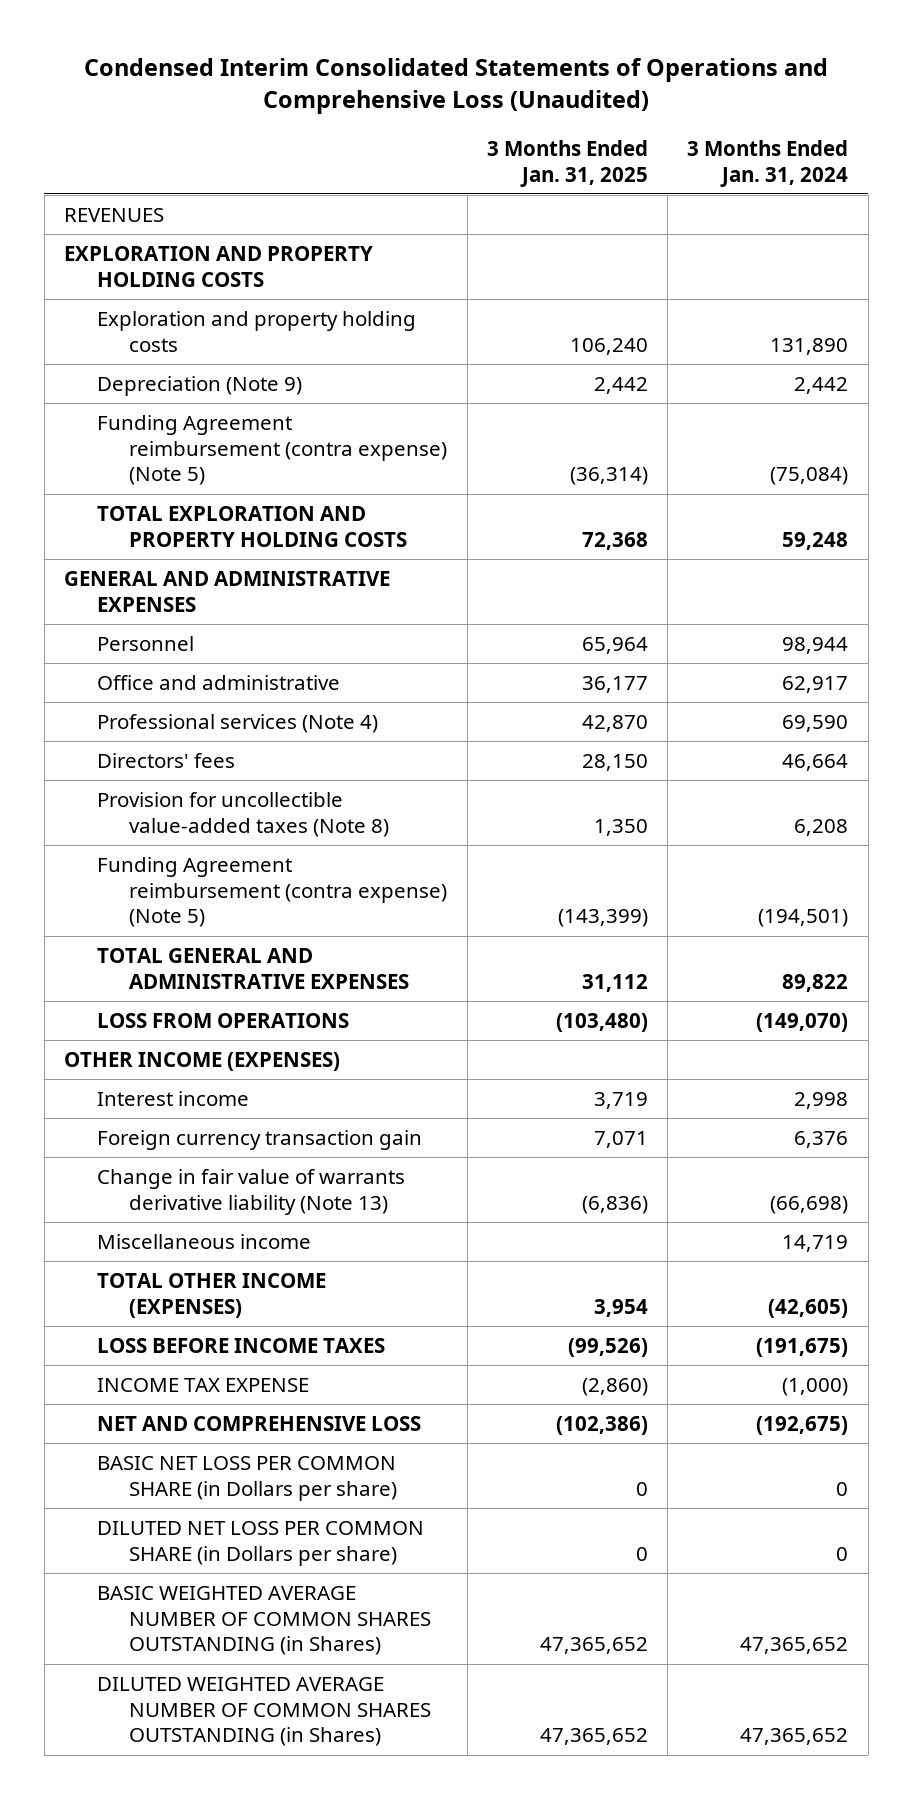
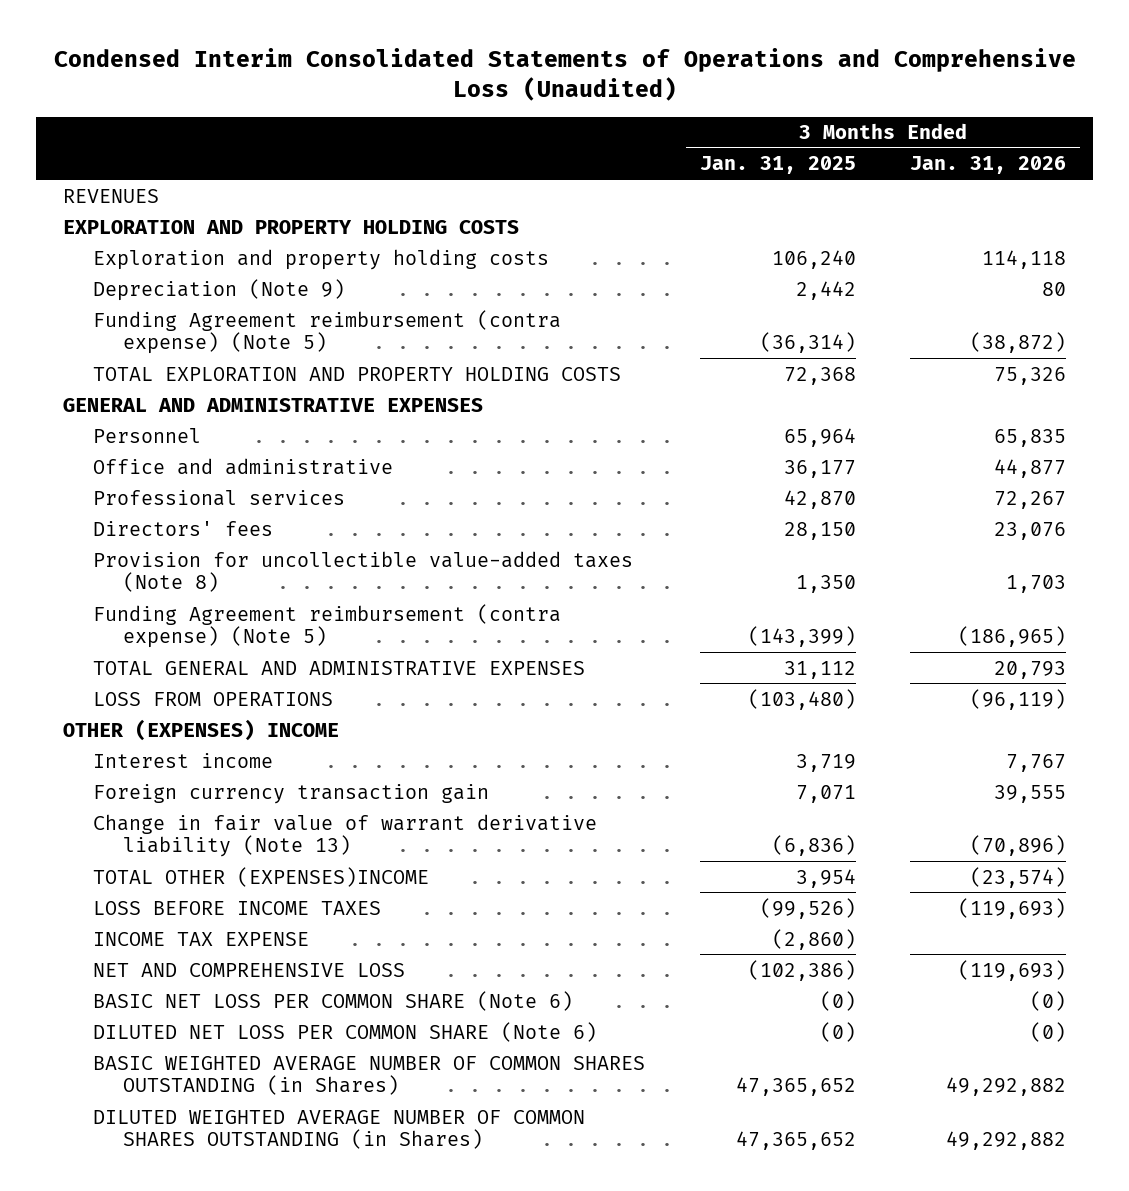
[687,140,849,187] 3 Months Ended Jan. 31, 2024 -> none
none -> [910,156,1067,175] Jan. 31, 2026
[96,713,378,733] Professional services (Note 4) -> [93,489,346,506] Professional services
[64,1051,341,1071] OTHER INCOME (EXPENSES) -> [63,718,340,741] OTHER (EXPENSES) INCOME
[96,1233,311,1249] Miscellaneous income -> none
[96,1168,405,1215] Change in fair value of warrants derivative liability (Note 13) -> [93,813,598,858] Change in fair value of warrant derivative liability (Note 13)
[96,1272,326,1318] TOTAL OTHER INCOME (EXPENSES) -> [93,866,430,887] TOTAL OTHER (EXPENSES)INCOME
[96,1455,398,1501] BASIC NET LOSS PER COMMON SHARE (in Dollars per share) -> [93,990,574,1011] BASIC NET LOSS PER COMMON SHARE (Note 6)
[635,1481,648,1496] 0 -> [819,990,856,1011] (0)
[96,1520,424,1566] DILUTED NET LOSS PER COMMON SHARE (in Dollars per share) -> [93,1021,598,1042] DILUTED NET LOSS PER COMMON SHARE (Note 6)
[635,1546,648,1561] 0 -> [819,1021,856,1042] (0)

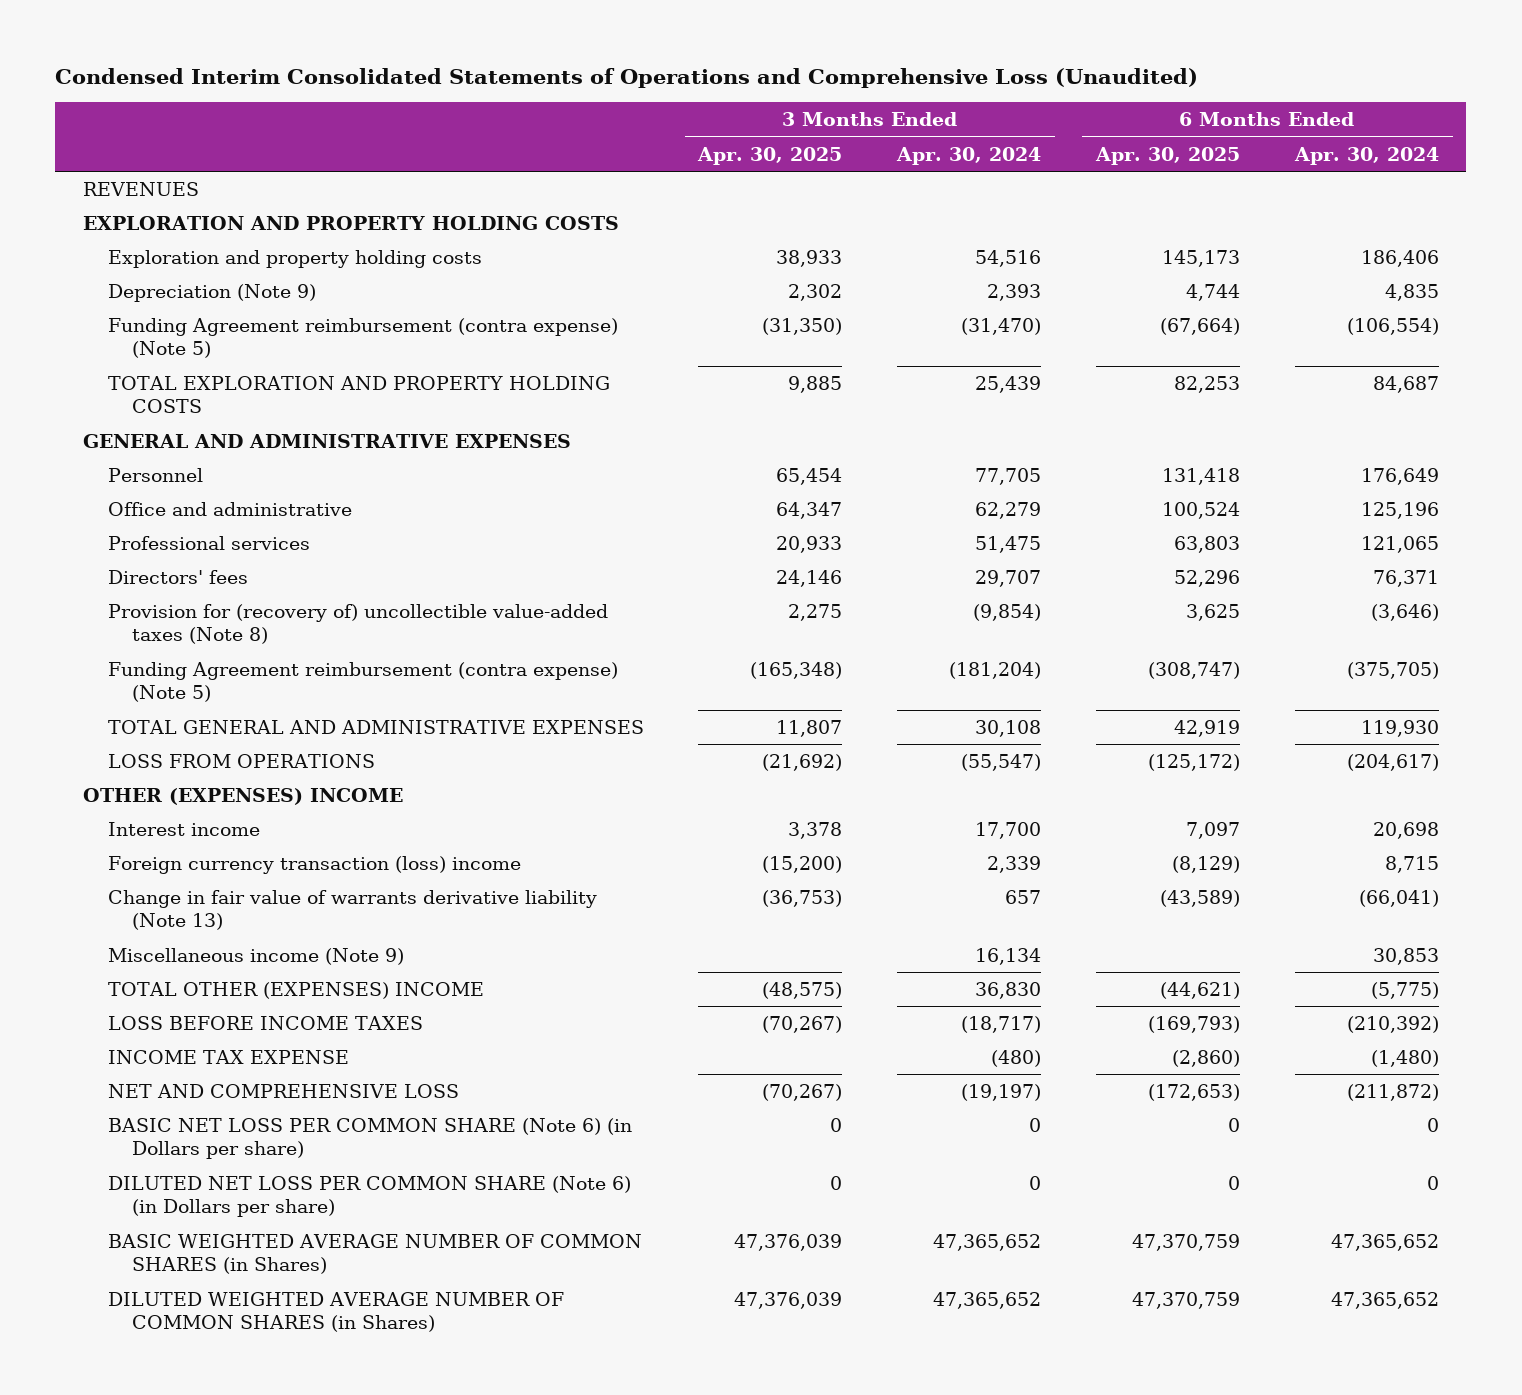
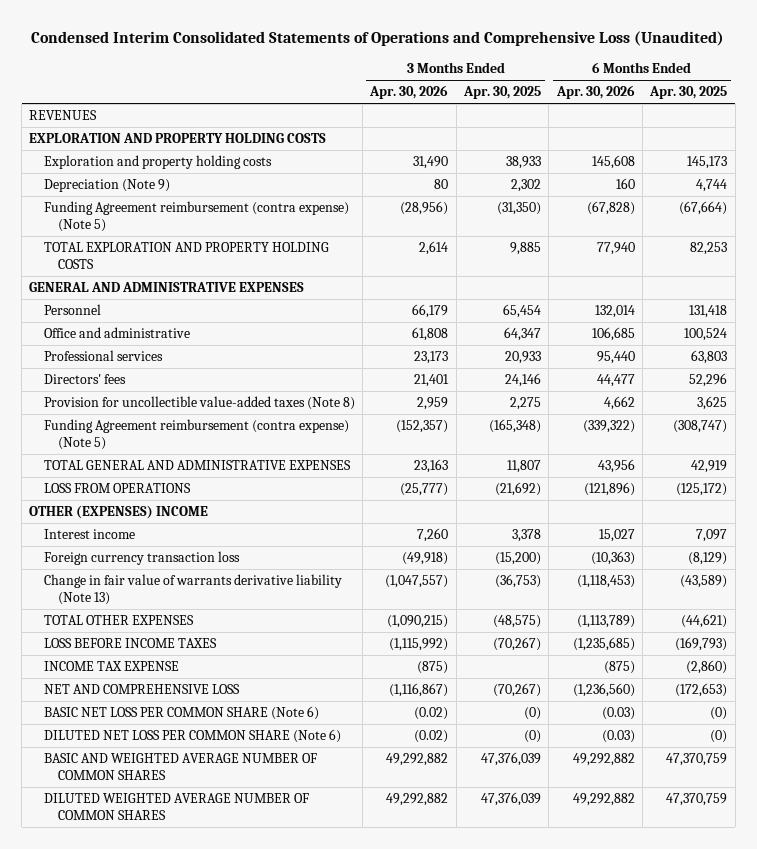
[896,146,1042,165] Apr. 30, 2024 -> none
[1293,146,1439,165] Apr. 30, 2024 -> none
none -> [369,85,449,100] Apr. 30, 2026
none -> [555,85,635,100] Apr. 30, 2026
[107,603,608,645] Provision for (recovery of) uncollectible value-added taxes (Note 8) -> [43,396,355,411] Provision for uncollectible value-added taxes (Note 8)
[107,855,521,874] Foreign currency transaction (loss) income -> [43,551,240,566] Foreign currency transaction loss
[107,947,404,965] Miscellaneous income (Note 9) -> none
[107,981,484,999] TOTAL OTHER (EXPENSES) INCOME -> [43,615,194,626] TOTAL OTHER EXPENSES
[107,1117,632,1160] BASIC NET LOSS PER COMMON SHARE (Note 6) (in Dollars per share) -> [43,706,319,721] BASIC NET LOSS PER COMMON SHARE (Note 6)
[830,1117,843,1132] 0 -> [523,707,541,721] (0)
[1227,1117,1240,1132] 0 -> [710,707,728,721] (0)
[107,1175,631,1218] DILUTED NET LOSS PER COMMON SHARE (Note 6) (in Dollars per share) -> [43,729,341,744] DILUTED NET LOSS PER COMMON SHARE (Note 6)
[830,1175,843,1190] 0 -> [523,730,541,744] (0)
[1227,1175,1240,1190] 0 -> [710,730,728,744] (0)
[107,1233,642,1275] BASIC WEIGHTED AVERAGE NUMBER OF COMMON SHARES (in Shares) -> [43,753,317,780] BASIC AND WEIGHTED AVERAGE NUMBER OF COMMON SHARES
[107,1291,564,1333] DILUTED WEIGHTED AVERAGE NUMBER OF COMMON SHARES (in Shares) -> [43,793,309,820] DILUTED WEIGHTED AVERAGE NUMBER OF COMMON SHARES

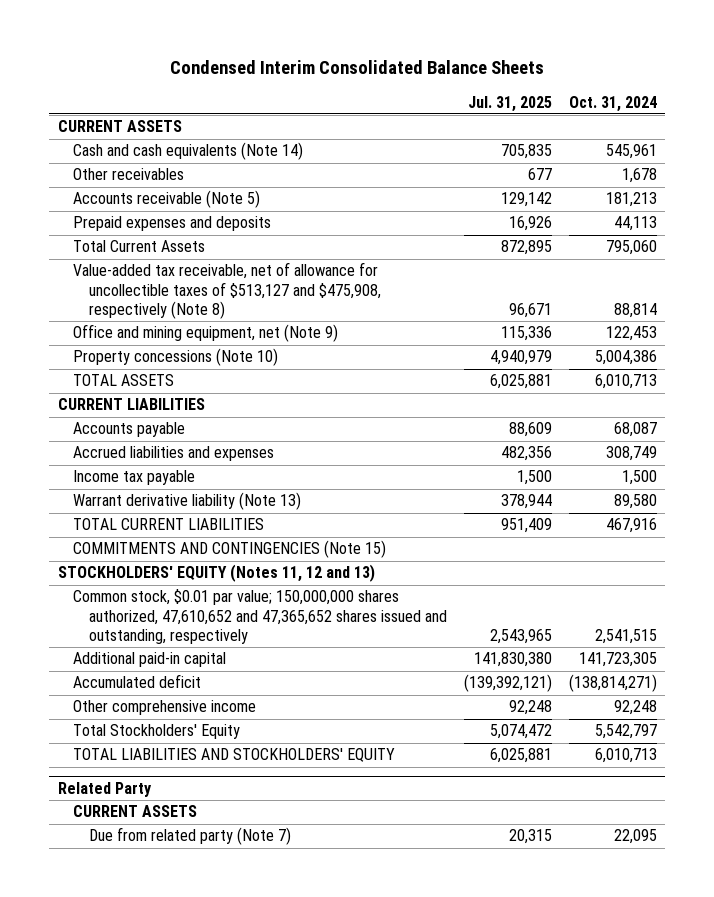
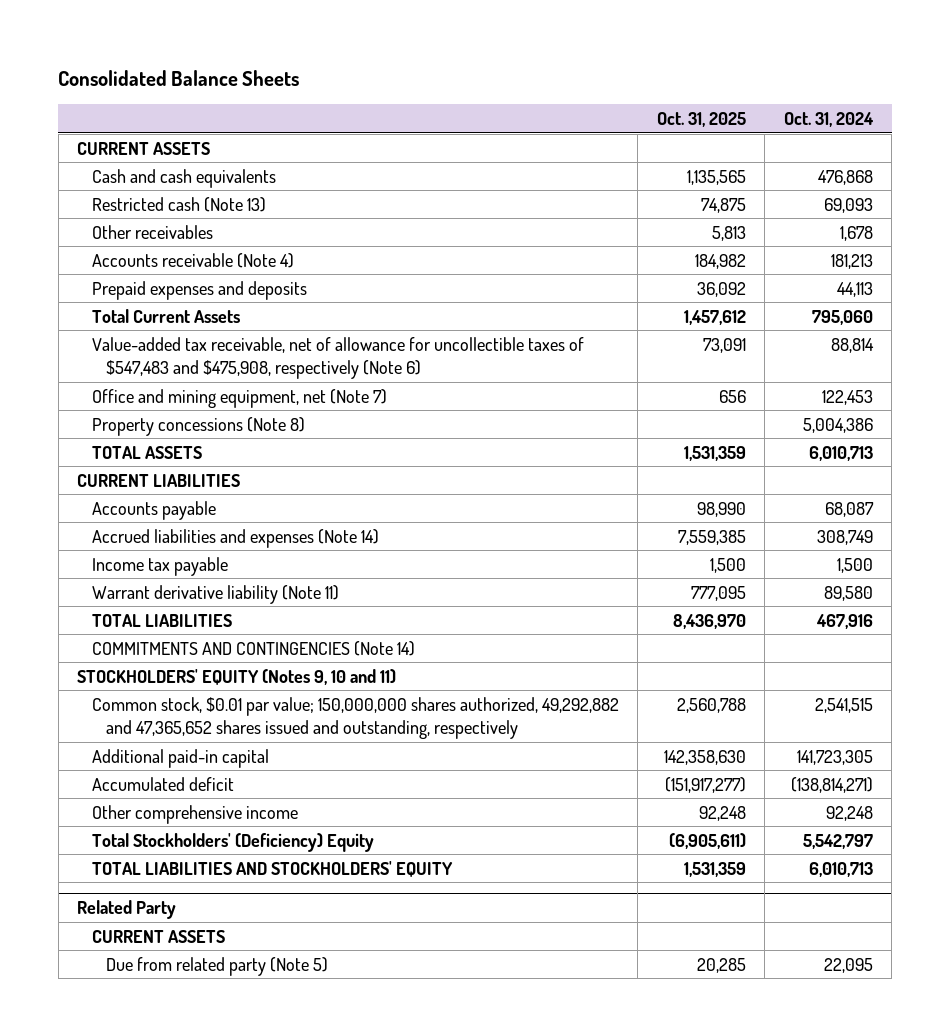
[170,60,545,75] Condensed Interim Consolidated Balance Sheets -> [58,70,300,87] Consolidated Balance Sheets
[467,95,552,112] Jul. 31, 2025 -> none
none -> [656,111,746,127] Oct. 31, 2025
[73,142,304,161] Cash and cash equivalents (Note 14) -> [91,168,276,188] Cash and cash equivalents
[605,144,657,160] 545,961 -> [817,169,873,185] 476,868
none -> [91,196,266,212] Restricted cash (Note 13)
[73,190,261,209] Accounts receivable (Note 5) -> [91,252,294,268] Accounts receivable (Note 4)
[73,262,381,319] Value-added tax receivable, net of allowance for uncollectible taxes of $513,127 and $475,908, respectively (Note 8) -> [91,336,584,379] Value-added tax receivable, net of allowance for uncollectible taxes of $547,483 and $475,908, respectively (Note 6)
[73,324,339,343] Office and mining equipment, net (Note 9) -> [91,388,387,408] Office and mining equipment, net (Note 7)
[73,348,279,367] Property concessions (Note 10) -> [91,416,305,436] Property concessions (Note 8)
[73,446,275,462] Accrued liabilities and expenses -> [91,528,379,548] Accrued liabilities and expenses (Note 14)
[73,492,302,511] Warrant derivative liability (Note 13) -> [91,584,339,604] Warrant derivative liability (Note 11)
[73,518,265,531] TOTAL CURRENT LIABILITIES -> [91,613,232,627] TOTAL LIABILITIES
[73,540,387,559] COMMITMENTS AND CONTINGENCIES (Note 15) -> [91,640,415,656] COMMITMENTS AND CONTINGENCIES (Note 14)
[57,564,375,583] STOCKHOLDERS' EQUITY (Notes 11, 12 and 13) -> [77,668,397,685] STOCKHOLDERS' EQUITY (Notes 9, 10 and 11)
[73,589,447,644] Common stock, $0.01 par value; 150,000,000 shares authorized, 47,610,652 and 47,365,652 shares issued and outstanding, respectively -> [91,696,619,739] Common stock, $0.01 par value; 150,000,000 shares authorized, 49,292,882 and 47,365,652 shares issued and outstanding, respectively
[73,724,241,740] Total Stockholders' Equity -> [91,832,374,852] Total Stockholders' (Deficiency) Equity
[88,827,291,846] Due from related party (Note 7) -> [106,956,329,976] Due from related party (Note 5)

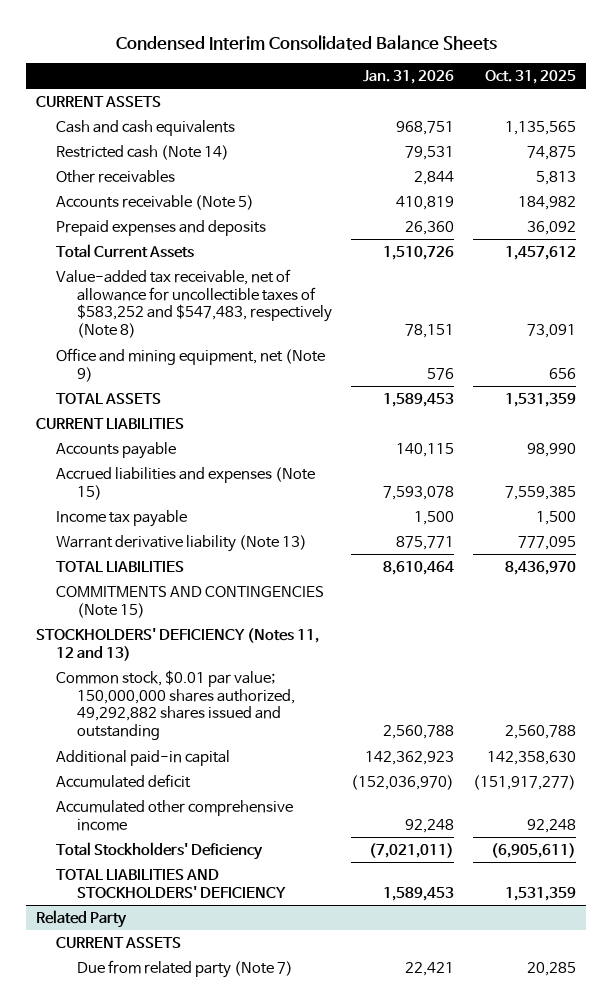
[58,70,300,87] Consolidated Balance Sheets -> [115,34,497,50] Condensed Interim Consolidated Balance Sheets
[783,111,874,127] Oct. 31, 2024 -> none
none -> [363,69,455,84] Jan. 31, 2026
[91,196,266,212] Restricted cash (Note 13) -> [56,144,230,160] Restricted cash (Note 14)
[91,252,294,268] Accounts receivable (Note 4) -> [56,194,255,210] Accounts receivable (Note 5)
[91,416,305,436] Property concessions (Note 8) -> none
[91,336,584,379] Value-added tax receivable, net of allowance for uncollectible taxes of $547,483 and $475,908, respectively (Note 6) -> [56,268,333,339] Value-added tax receivable, net of allowance for uncollectible taxes of $583,252 and $547,483, respectively (Note 8)
[91,388,387,408] Office and mining equipment, net (Note 7) -> [56,347,326,382] Office and mining equipment, net (Note 9)
[91,528,379,548] Accrued liabilities and expenses (Note 14) -> [56,466,316,500] Accrued liabilities and expenses (Note 15)
[91,584,339,604] Warrant derivative liability (Note 11) -> [56,534,308,552] Warrant derivative liability (Note 13)
[91,640,415,656] COMMITMENTS AND CONTINGENCIES (Note 14) -> [56,585,325,618] COMMITMENTS AND CONTINGENCIES (Note 15)
[77,668,397,685] STOCKHOLDERS' EQUITY (Notes 9, 10 and 11) -> [35,627,319,661] STOCKHOLDERS' DEFICIENCY (Notes 11, 12 and 13)
[91,696,619,739] Common stock, $0.01 par value; 150,000,000 shares authorized, 49,292,882 and 47,365,652 shares issued and outstanding, respectively -> [56,669,296,741] Common stock, $0.01 par value; 150,000,000 shares authorized, 49,292,882 shares issued and outstanding
[91,804,298,824] Other comprehensive income -> [56,799,294,831] Accumulated other comprehensive income
[91,832,374,852] Total Stockholders' (Deficiency) Equity -> [56,841,264,860] Total Stockholders' Deficiency
[91,860,453,877] TOTAL LIABILITIES AND STOCKHOLDERS' EQUITY -> [56,868,287,898] TOTAL LIABILITIES AND STOCKHOLDERS' DEFICIENCY
[106,956,329,976] Due from related party (Note 5) -> [77,959,294,978] Due from related party (Note 7)

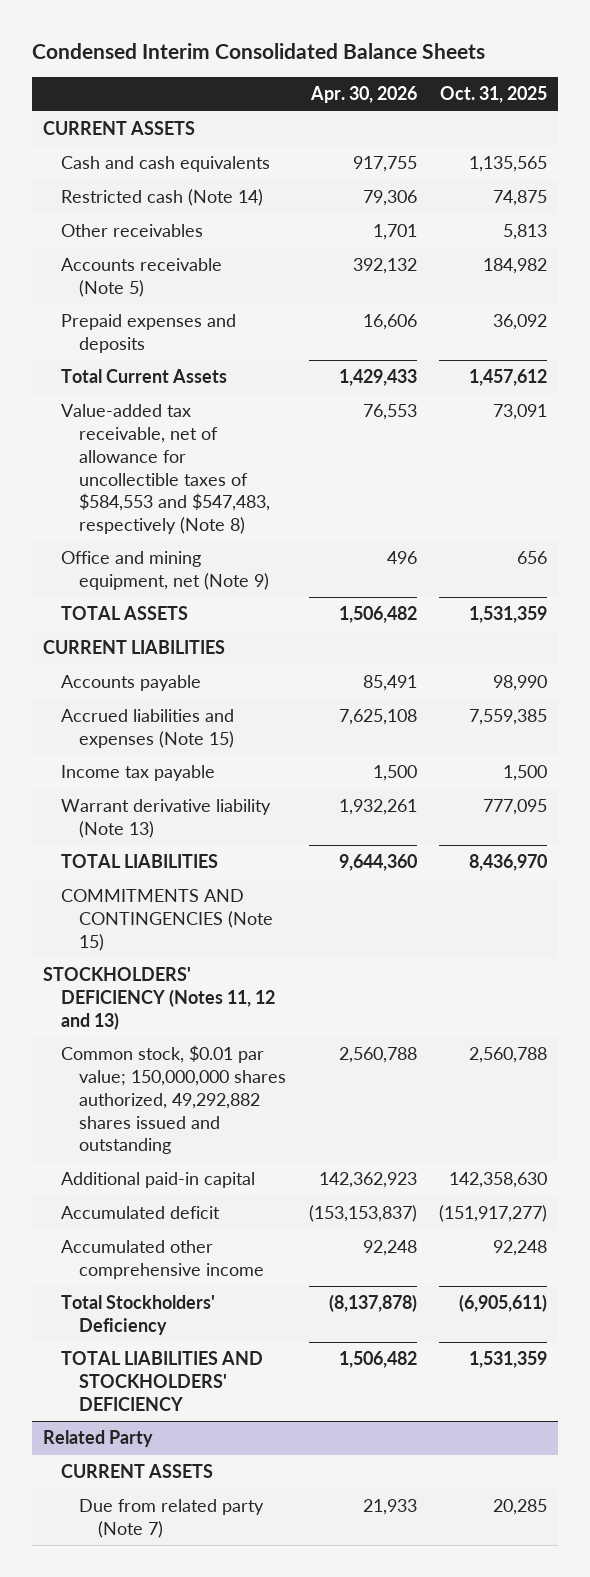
[363,69,455,84] Jan. 31, 2026 -> none
none -> [309,86,417,104] Apr. 30, 2026
[56,268,333,339] Value-added tax receivable, net of allowance for uncollectible taxes of $583,252 and $547,483, respectively (Note 8) -> [61,404,271,535] Value-added tax receivable, net of allowance for uncollectible taxes of $584,553 and $547,483, respectively (Note 8)

